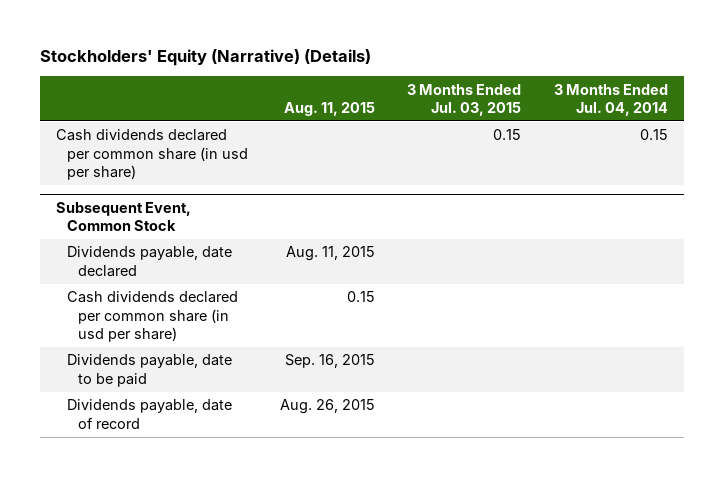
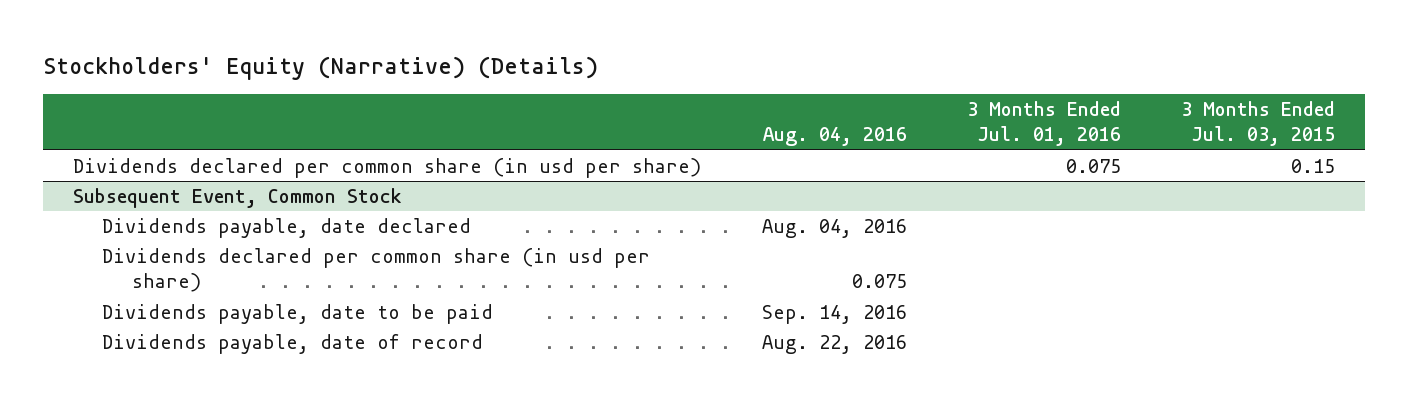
[284,101,376,116] Aug. 11, 2015 -> none
[553,83,668,116] 3 Months Ended Jul. 04, 2014 -> none
none -> [762,127,907,147] Aug. 04, 2016
none -> [966,101,1121,147] 3 Months Ended Jul. 01, 2016
[55,129,248,180] Cash dividends declared per common share (in usd per share) -> [72,158,701,179] Dividends declared per common share (in usd per share)
[66,291,238,342] Cash dividends declared per common share (in usd per share) -> [102,248,651,293] Dividends declared per common share (in usd per share)

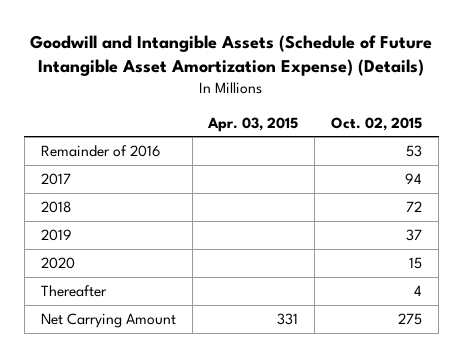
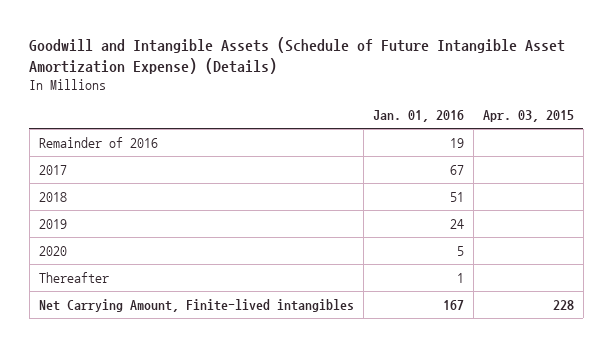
[331,116,423,131] Oct. 02, 2015 -> none
none -> [372,110,464,123] Jan. 01, 2016
[40,312,176,328] Net Carrying Amount -> [38,298,354,312] Net Carrying Amount, Finite-lived intangibles
[277,312,299,325] 331 -> [552,299,574,310] 228

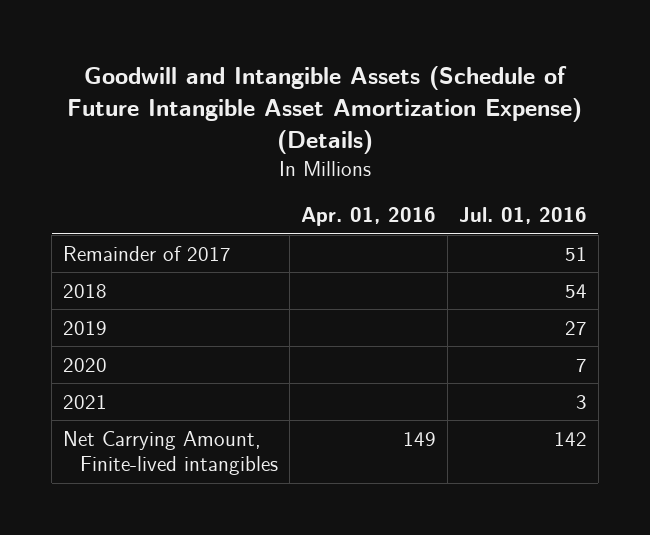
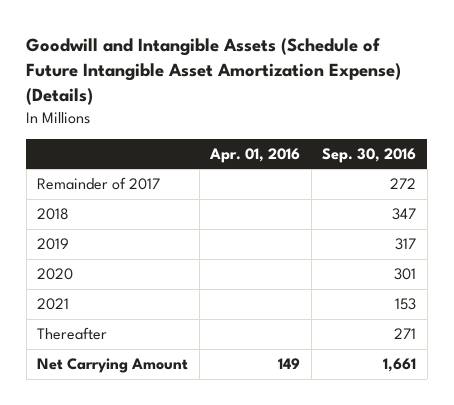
[458,207,587,225] Jul. 01, 2016 -> none
none -> [322,147,417,163] Sep. 30, 2016
none -> [37,327,108,341] Thereafter
[63,430,278,476] Net Carrying Amount, Finite-lived intangibles -> [37,358,189,374] Net Carrying Amount

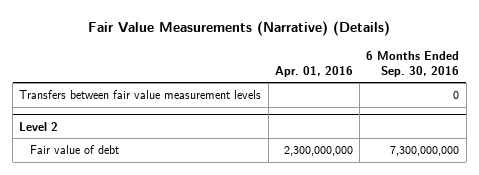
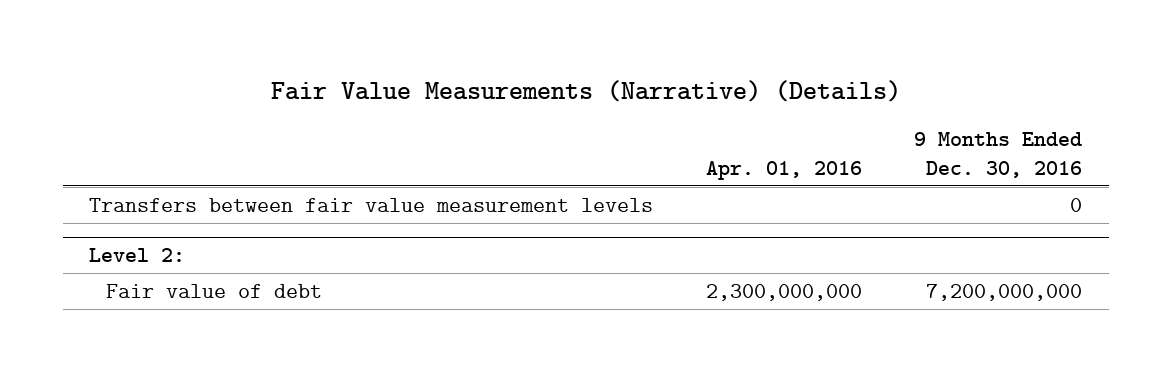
[366,51,460,77] 6 Months Ended Sep. 30, 2016 -> none
none -> [914,132,1083,178] 9 Months Ended Dec. 30, 2016
[19,121,59,131] Level 2 -> [89,248,186,263] Level 2:

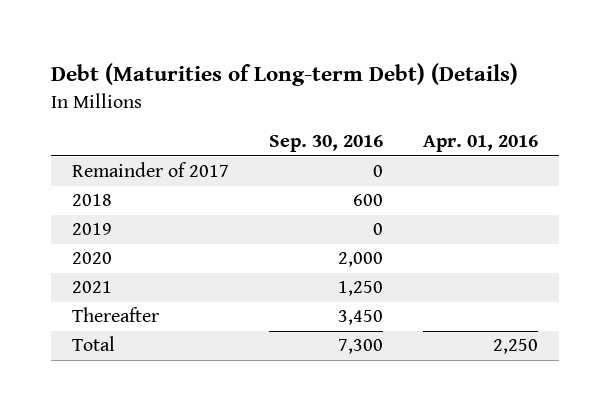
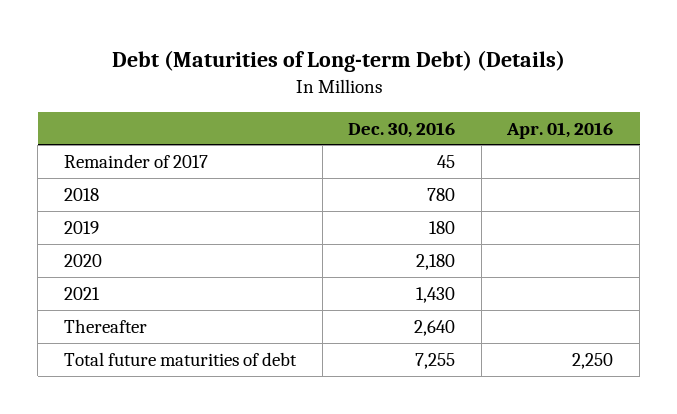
[268,135,383,153] Sep. 30, 2016 -> none
none -> [348,121,456,138] Dec. 30, 2016
[71,336,115,352] Total -> [63,351,297,366] Total future maturities of debt

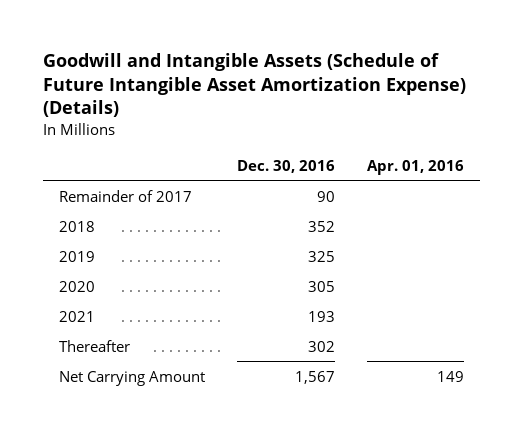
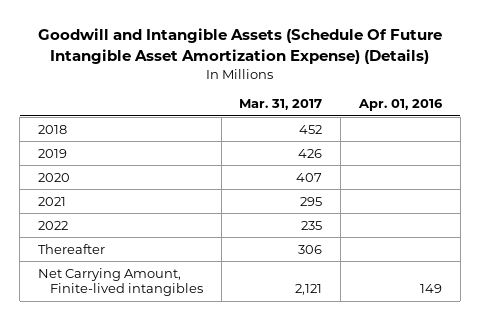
[43,52,467,118] Goodwill and Intangible Assets (Schedule of Future Intangible Asset Amortization Expense) (Details) -> [38,28,443,64] Goodwill and Intangible Assets (Schedule Of Future Intangible Asset Amortization Expense) (Details)
[237,159,336,173] Dec. 30, 2016 -> none
none -> [239,99,323,111] Mar. 31, 2017
[59,189,193,202] Remainder of 2017 -> none
none -> [38,220,69,230] 2022
[59,370,206,386] Net Carrying Amount -> [38,267,203,297] Net Carrying Amount, Finite-lived intangibles

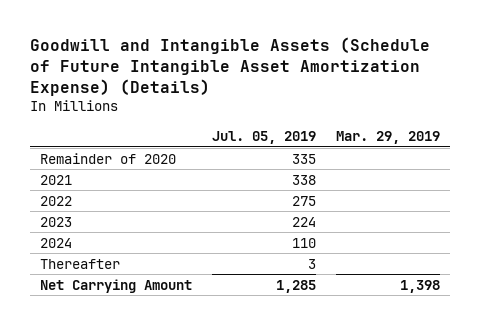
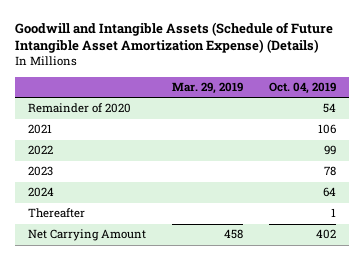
[212,130,317,144] Jul. 05, 2019 -> none
none -> [268,82,336,95] Oct. 04, 2019
[400,279,441,293] 1,398 -> [223,229,243,240] 458

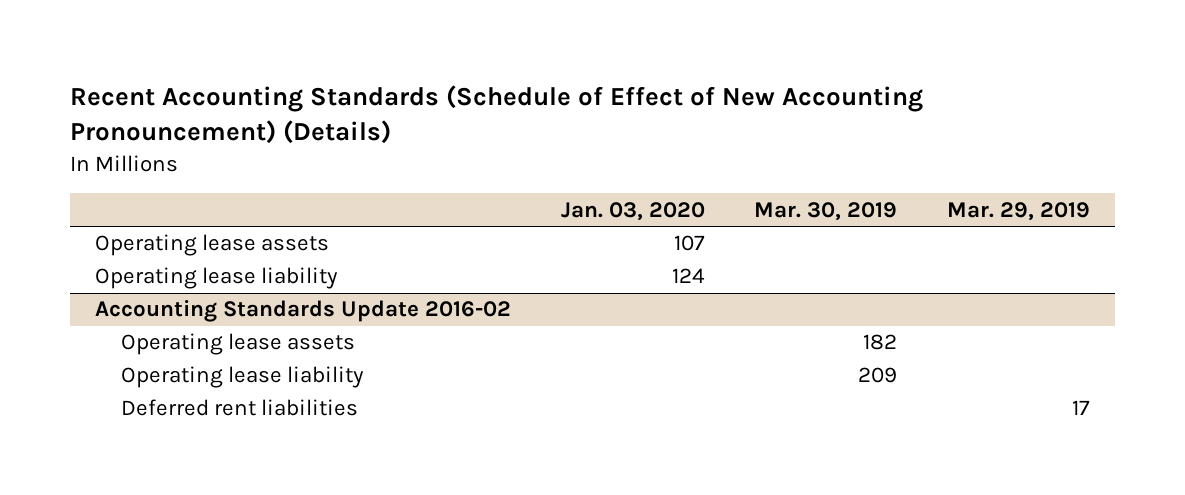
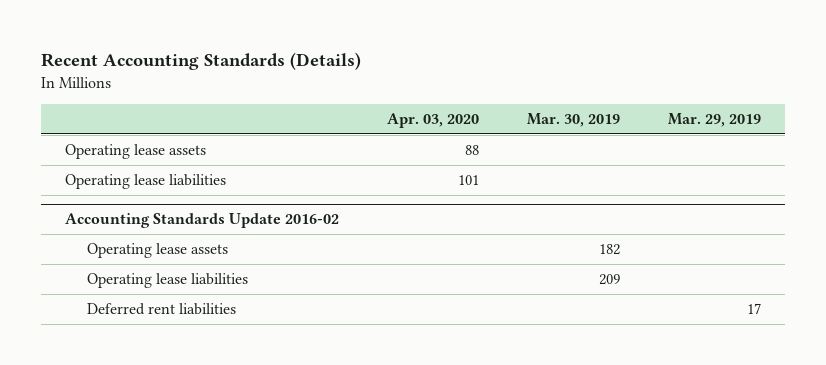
[70,85,924,145] Recent Accounting Standards (Schedule of Effect of New Accounting Pronouncement) (Details) -> [41,52,362,71] Recent Accounting Standards (Details)
[560,201,705,221] Jan. 03, 2020 -> none
none -> [387,113,480,129] Apr. 03, 2020
[95,267,339,290] Operating lease liability -> [65,174,227,190] Operating lease liabilities
[121,366,365,389] Operating lease liability -> [86,273,248,289] Operating lease liabilities

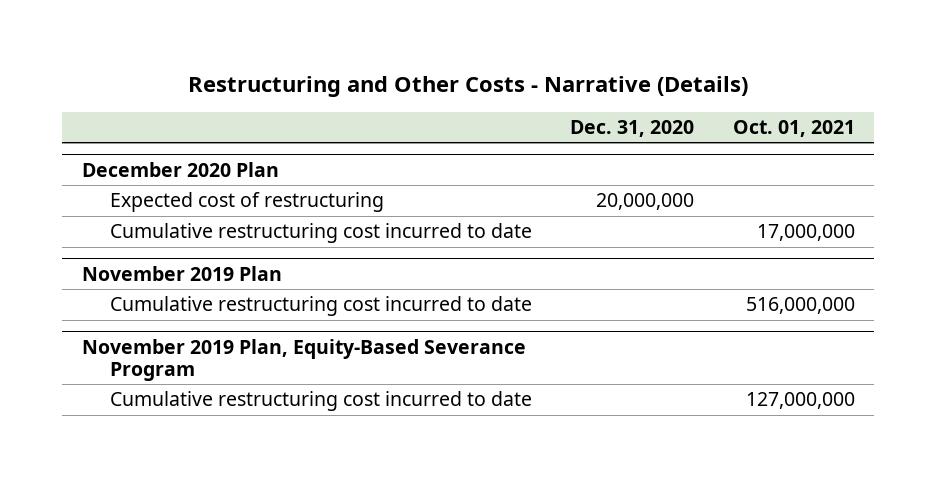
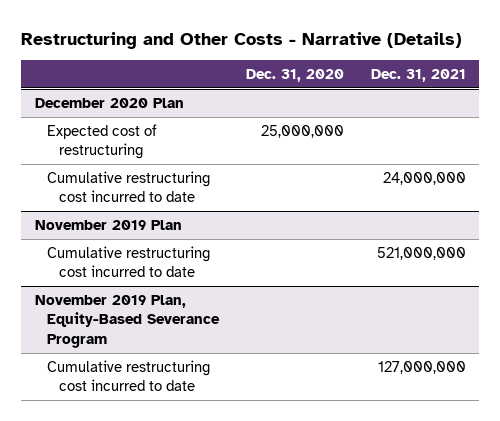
[732,119,855,137] Oct. 01, 2021 -> none
none -> [370,68,466,82] Dec. 31, 2021
[596,193,695,211] 20,000,000 -> [260,124,344,138] 25,000,000

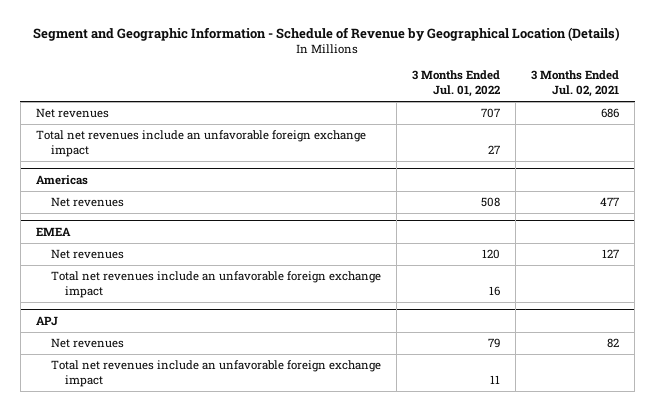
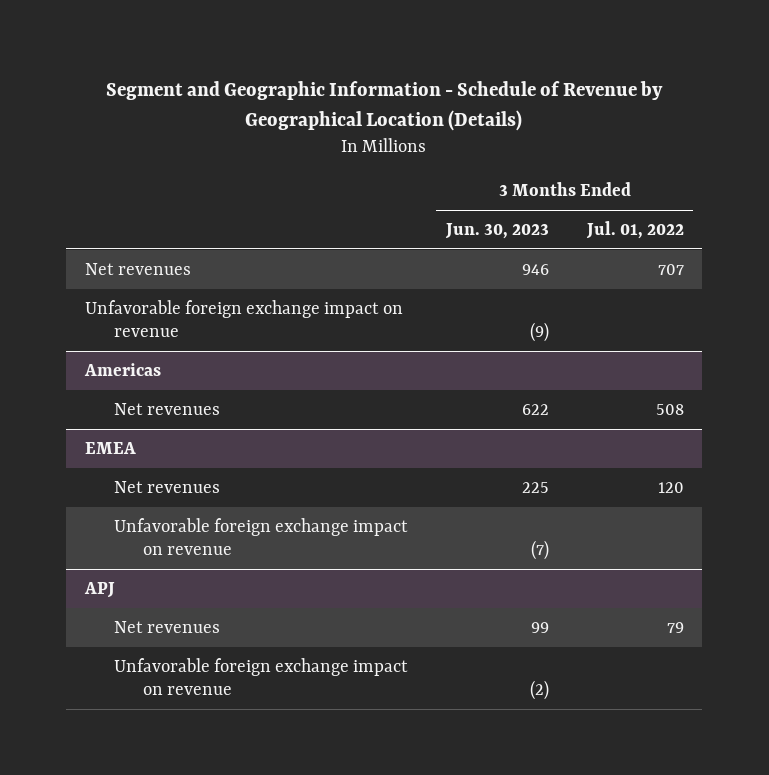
[531,70,620,98] 3 Months Ended Jul. 02, 2021 -> none
none -> [444,222,549,239] Jun. 30, 2023
[35,130,366,157] Total net revenues include an unfavorable foreign exchange impact -> none
none -> [85,299,404,338] Unfavorable foreign exchange impact on revenue
[50,271,381,298] Total net revenues include an unfavorable foreign exchange impact -> none
none -> [113,517,408,556] Unfavorable foreign exchange impact on revenue
[50,360,381,387] Total net revenues include an unfavorable foreign exchange impact -> none
none -> [113,657,408,696] Unfavorable foreign exchange impact on revenue

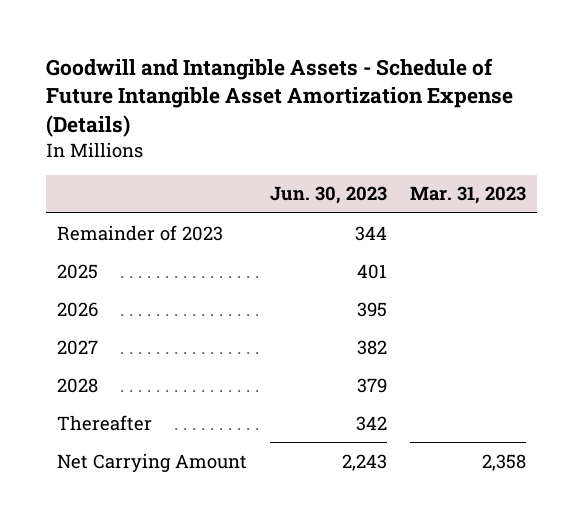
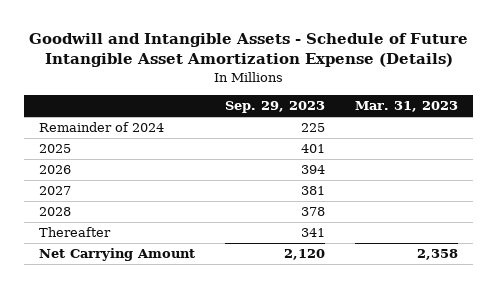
[270,186,388,205] Jun. 30, 2023 -> none
none -> [225,101,326,114] Sep. 29, 2023
[57,224,224,241] Remainder of 2023 -> [38,122,164,133] Remainder of 2024

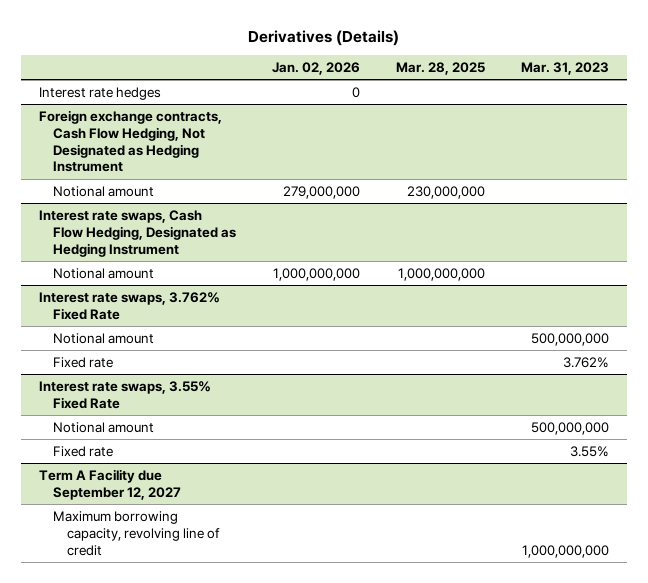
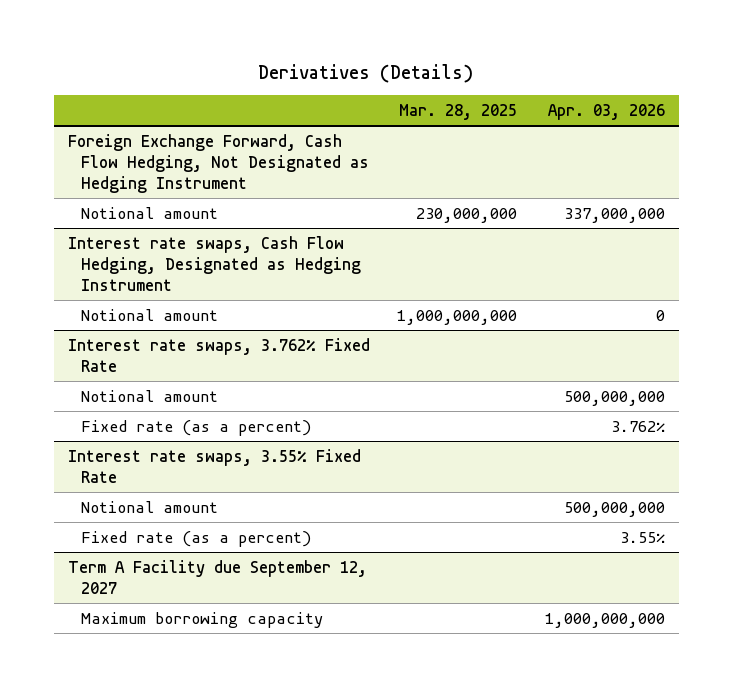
[272,61,361,75] Jan. 02, 2026 -> none
[521,61,610,75] Mar. 31, 2023 -> none
none -> [548,104,666,121] Apr. 03, 2026
[38,86,161,100] Interest rate hedges -> none
[38,109,222,173] Foreign exchange contracts, Cash Flow Hedging, Not Designated as Hedging Instrument -> [67,133,370,193] Foreign Exchange Forward, Cash Flow Hedging, Not Designated as Hedging Instrument
[53,356,114,368] Fixed rate -> [81,419,312,436] Fixed rate (as a percent)
[53,445,114,457] Fixed rate -> [81,530,312,547] Fixed rate (as a percent)
[53,510,221,556] Maximum borrowing capacity, revolving line of credit -> [81,611,324,628] Maximum borrowing capacity

